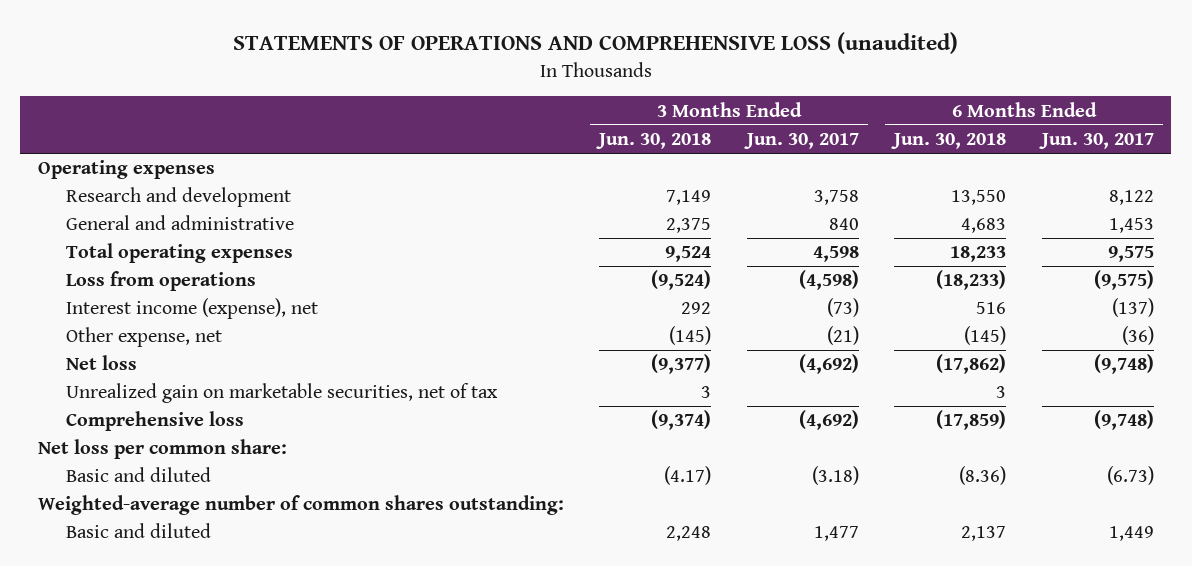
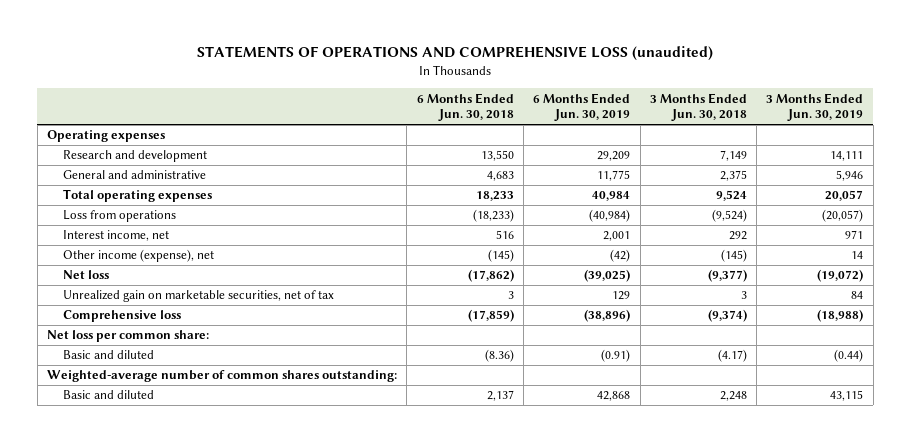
[743,133,859,150] Jun. 30, 2017 -> none
[1038,133,1154,150] Jun. 30, 2017 -> none
none -> [533,92,631,122] 6 Months Ended Jun. 30, 2019
none -> [766,92,864,122] 3 Months Ended Jun. 30, 2019
[65,298,318,320] Interest income (expense), net -> [63,230,170,242] Interest income, net
[65,327,222,348] Other expense, net -> [63,249,215,263] Other income (expense), net

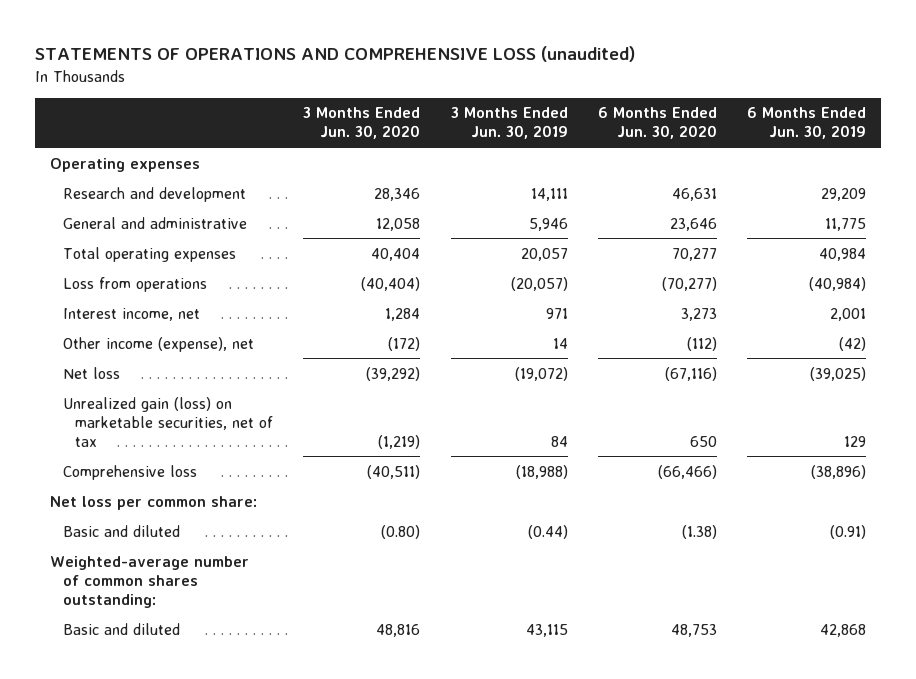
[416,92,514,122] 6 Months Ended Jun. 30, 2018 -> none
[649,92,747,122] 3 Months Ended Jun. 30, 2018 -> none
none -> [303,107,421,140] 3 Months Ended Jun. 30, 2020
none -> [597,107,717,140] 6 Months Ended Jun. 30, 2020
[63,290,335,303] Unrealized gain on marketable securities, net of tax -> [62,396,274,447] Unrealized gain (loss) on marketable securities, net of tax

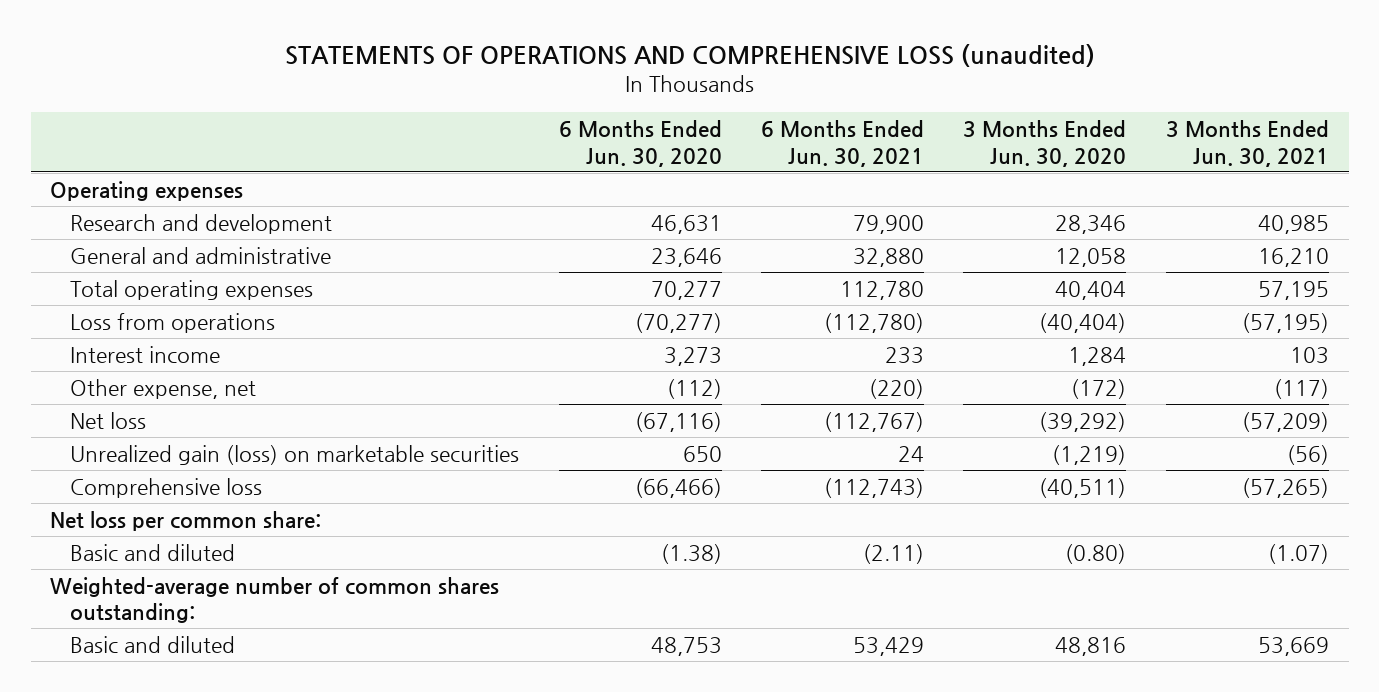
[450,107,568,140] 3 Months Ended Jun. 30, 2019 -> none
[747,107,867,140] 6 Months Ended Jun. 30, 2019 -> none
none -> [761,120,925,167] 6 Months Ended Jun. 30, 2021
none -> [1165,120,1329,167] 3 Months Ended Jun. 30, 2021
[62,307,200,321] Interest income, net -> [70,345,221,363] Interest income
[62,336,254,352] Other income (expense), net -> [70,378,257,399] Other expense, net
[62,396,274,447] Unrealized gain (loss) on marketable securities, net of tax -> [70,444,520,465] Unrealized gain (loss) on marketable securities

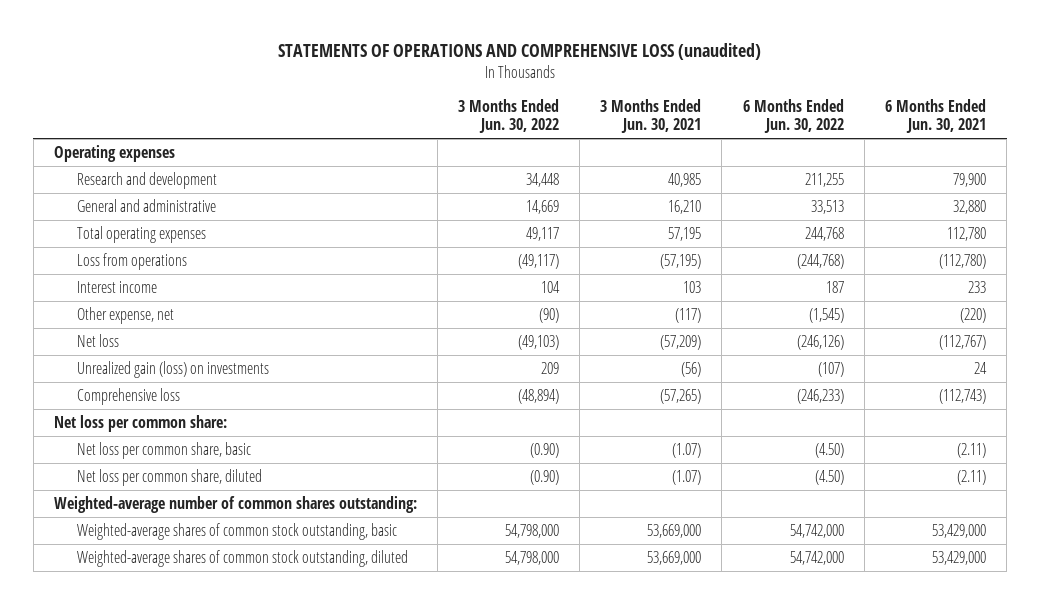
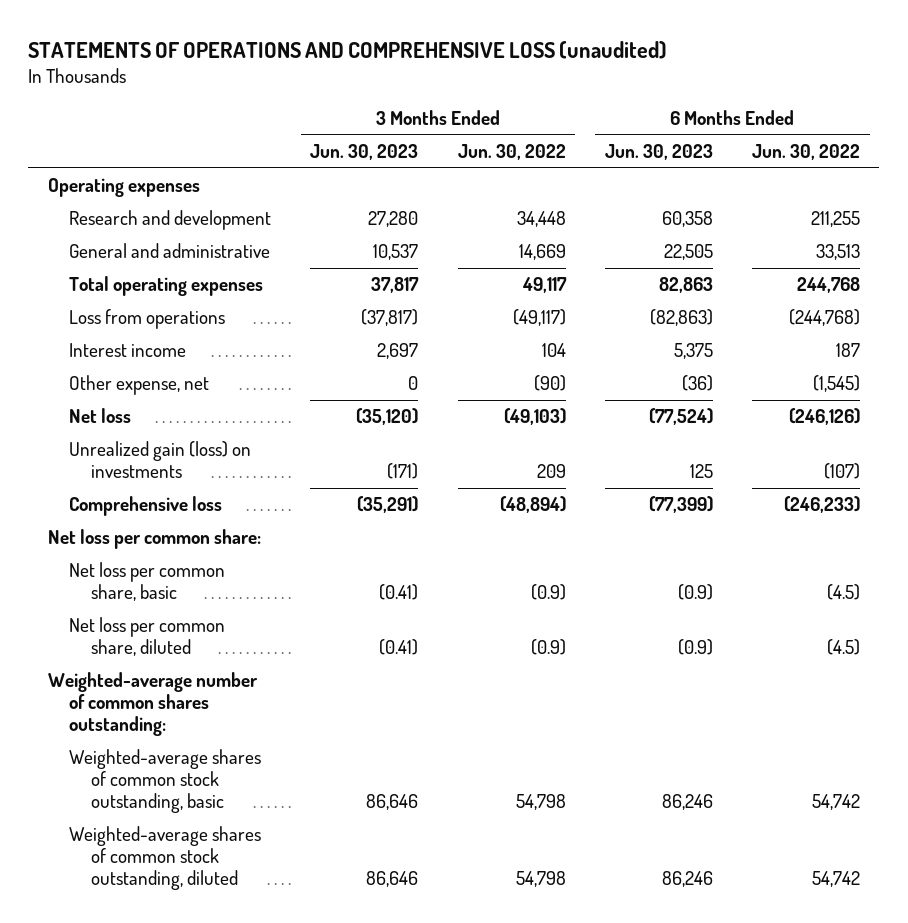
[600,99,702,134] 3 Months Ended Jun. 30, 2021 -> none
[884,99,986,134] 6 Months Ended Jun. 30, 2021 -> none
none -> [310,144,419,161] Jun. 30, 2023
none -> [604,144,713,161] Jun. 30, 2023
[529,443,559,459] (0.90) -> [530,584,566,601] (0.9)
[814,443,844,459] (4.50) -> [826,584,860,601] (4.5)
[529,470,559,486] (0.90) -> [530,639,566,656] (0.9)
[814,470,844,486] (4.50) -> [826,639,860,656] (4.5)
[504,524,559,539] 54,798,000 -> [515,794,566,811] 54,798
[789,524,844,539] 54,742,000 -> [811,794,860,811] 54,742
[504,551,559,566] 54,798,000 -> [515,871,566,888] 54,798
[789,551,844,566] 54,742,000 -> [811,871,860,888] 54,742

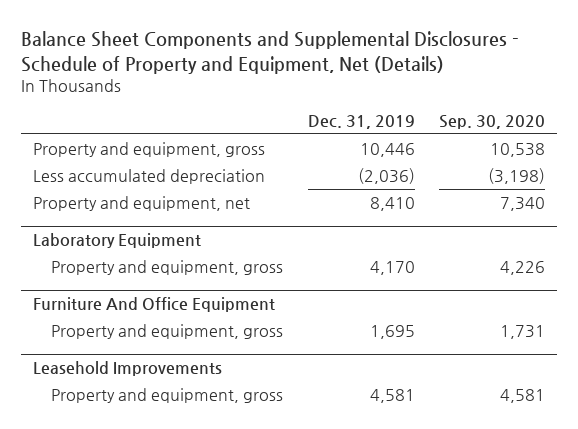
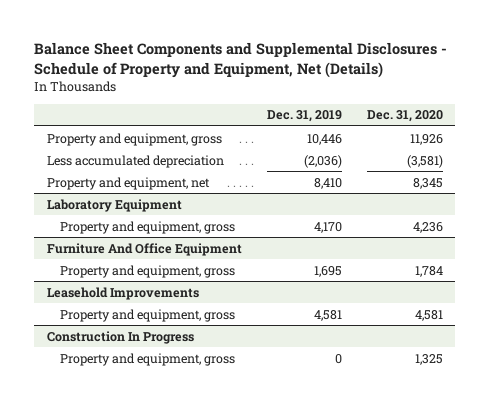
[438,114,545,129] Sep. 30, 2020 -> none
none -> [366,110,443,123] Dec. 31, 2020
none -> [46,330,194,344] Construction In Progress
none -> [59,352,235,366] Property and equipment, gross

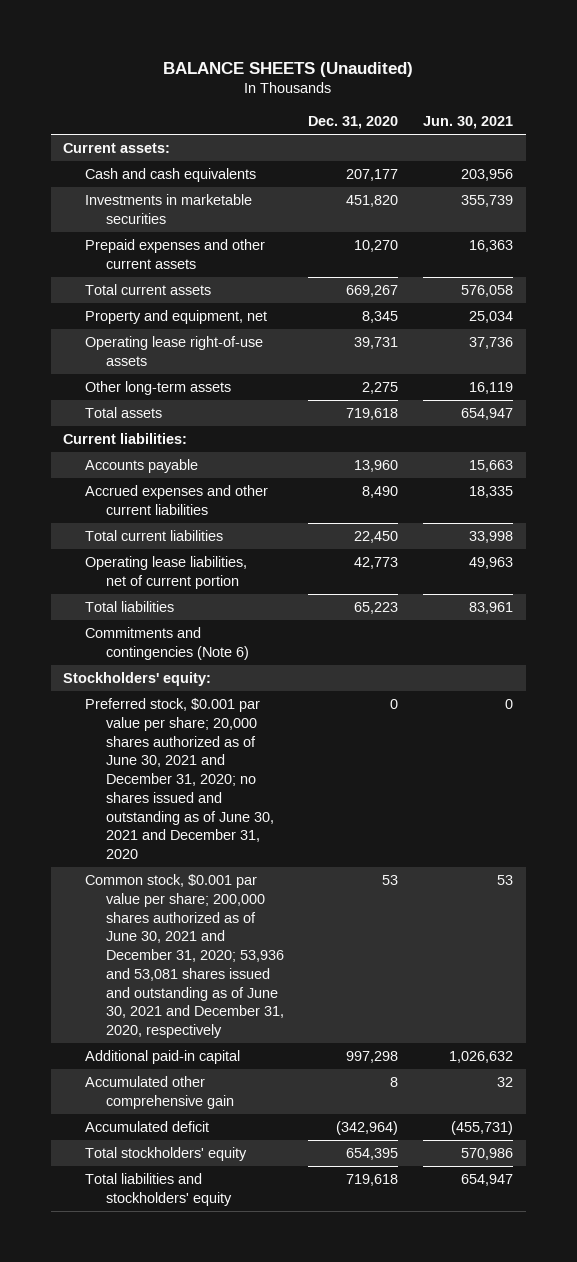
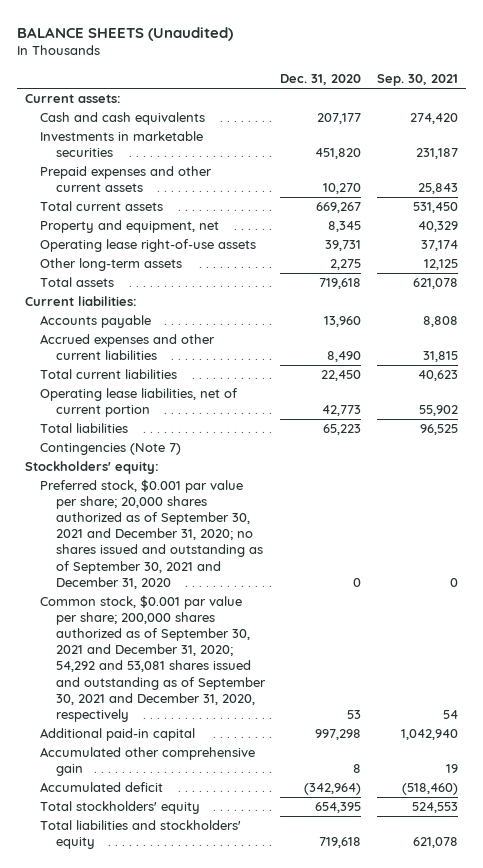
[423,116,514,130] Jun. 30, 2021 -> none
none -> [376,74,458,87] Sep. 30, 2021
[84,627,249,660] Commitments and contingencies (Note 6) -> [40,443,182,456] Contingencies (Note 7)
[84,698,274,859] Preferred stock, $0.001 par value per share; 20,000 shares authorized as of June 30, 2021 and December 31, 2020; no shares issued and outstanding as of June 30, 2021 and December 31, 2020 -> [40,479,263,589] Preferred stock, $0.001 par value per share; 20,000 shares authorized as of September 30, 2021 and December 31, 2020; no shares issued and outstanding as of September 30, 2021 and December 31, 2020
[84,874,284,1038] Common stock, $0.001 par value per share; 200,000 shares authorized as of June 30, 2021 and December 31, 2020; 53,936 and 53,081 shares issued and outstanding as of June 30, 2021 and December 31, 2020, respectively -> [40,595,266,722] Common stock, $0.001 par value per share; 200,000 shares authorized as of September 30, 2021 and December 31, 2020; 54,292 and 53,081 shares issued and outstanding as of September 30, 2021 and December 31, 2020, respectively

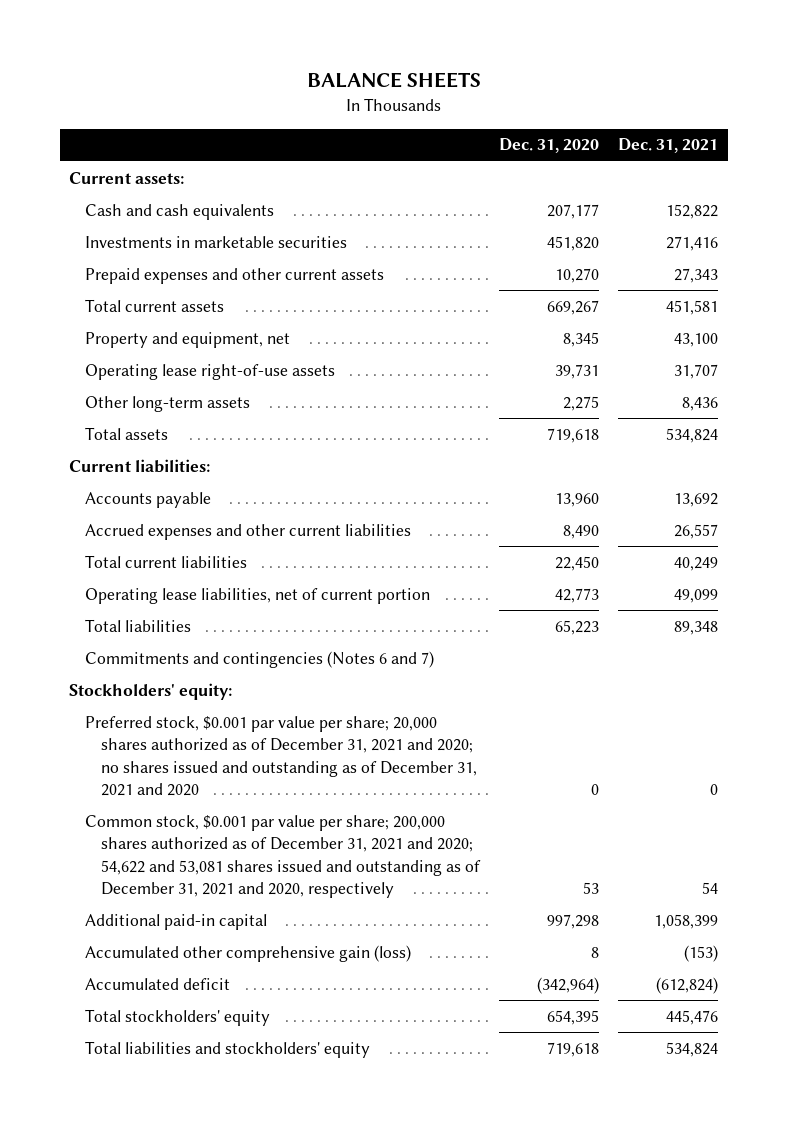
[17,26,234,41] BALANCE SHEETS (Unaudited) -> [306,72,481,89] BALANCE SHEETS
[376,74,458,87] Sep. 30, 2021 -> none
none -> [618,138,719,154] Dec. 31, 2021
[40,443,182,456] Contingencies (Note 7) -> [85,650,435,668] Commitments and contingencies (Notes 6 and 7)
[40,479,263,589] Preferred stock, $0.001 par value per share; 20,000 shares authorized as of September 30, 2021 and December 31, 2020; no shares issued and outstanding as of September 30, 2021 and December 31, 2020 -> [85,715,477,796] Preferred stock, $0.001 par value per share; 20,000 shares authorized as of December 31, 2021 and 2020; no shares issued and outstanding as of December 31, 2021 and 2020
[40,595,266,722] Common stock, $0.001 par value per share; 200,000 shares authorized as of September 30, 2021 and December 31, 2020; 54,292 and 53,081 shares issued and outstanding as of September 30, 2021 and December 31, 2020, respectively -> [85,814,481,898] Common stock, $0.001 par value per share; 200,000 shares authorized as of December 31, 2021 and 2020; 54,622 and 53,081 shares issued and outstanding as of December 31, 2021 and 2020, respectively
[40,747,256,777] Accumulated other comprehensive gain -> [85,944,412,962] Accumulated other comprehensive gain (loss)

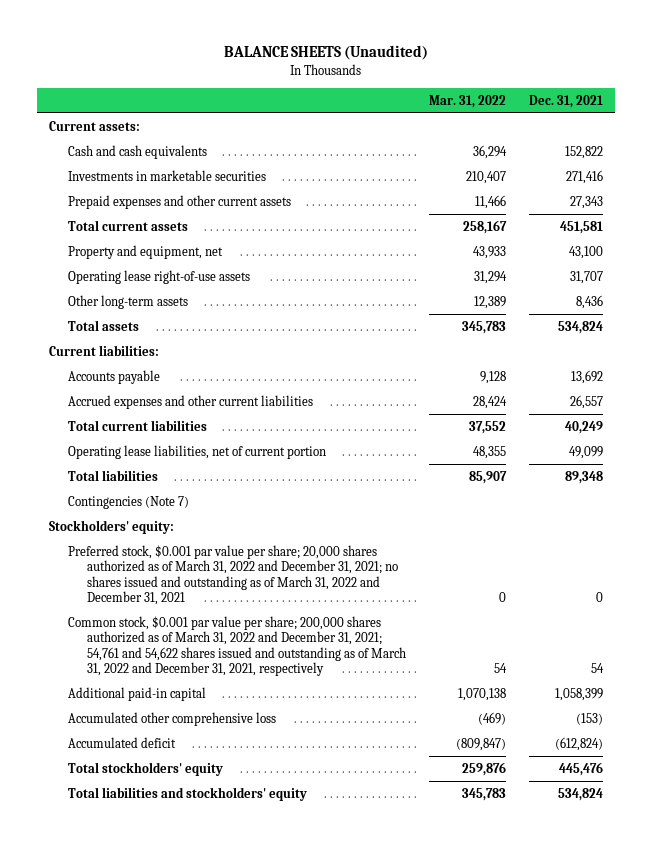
[306,72,481,89] BALANCE SHEETS -> [224,45,429,61] BALANCE SHEETS (Unaudited)
[499,138,600,154] Dec. 31, 2020 -> none
none -> [428,94,506,108] Mar. 31, 2022
[85,650,435,668] Commitments and contingencies (Notes 6 and 7) -> [67,495,189,509] Contingencies (Note 7)
[85,715,477,796] Preferred stock, $0.001 par value per share; 20,000 shares authorized as of December 31, 2021 and 2020; no shares issued and outstanding as of December 31, 2021 and 2020 -> [67,544,398,606] Preferred stock, $0.001 par value per share; 20,000 shares authorized as of March 31, 2022 and December 31, 2021; no shares issued and outstanding as of March 31, 2022 and December 31, 2021
[85,814,481,898] Common stock, $0.001 par value per share; 200,000 shares authorized as of December 31, 2021 and 2020; 54,622 and 53,081 shares issued and outstanding as of December 31, 2021 and 2020, respectively -> [67,615,406,677] Common stock, $0.001 par value per share; 200,000 shares authorized as of March 31, 2022 and December 31, 2021; 54,761 and 54,622 shares issued and outstanding as of March 31, 2022 and December 31, 2021, respectively
[85,944,412,962] Accumulated other comprehensive gain (loss) -> [67,711,276,726] Accumulated other comprehensive loss

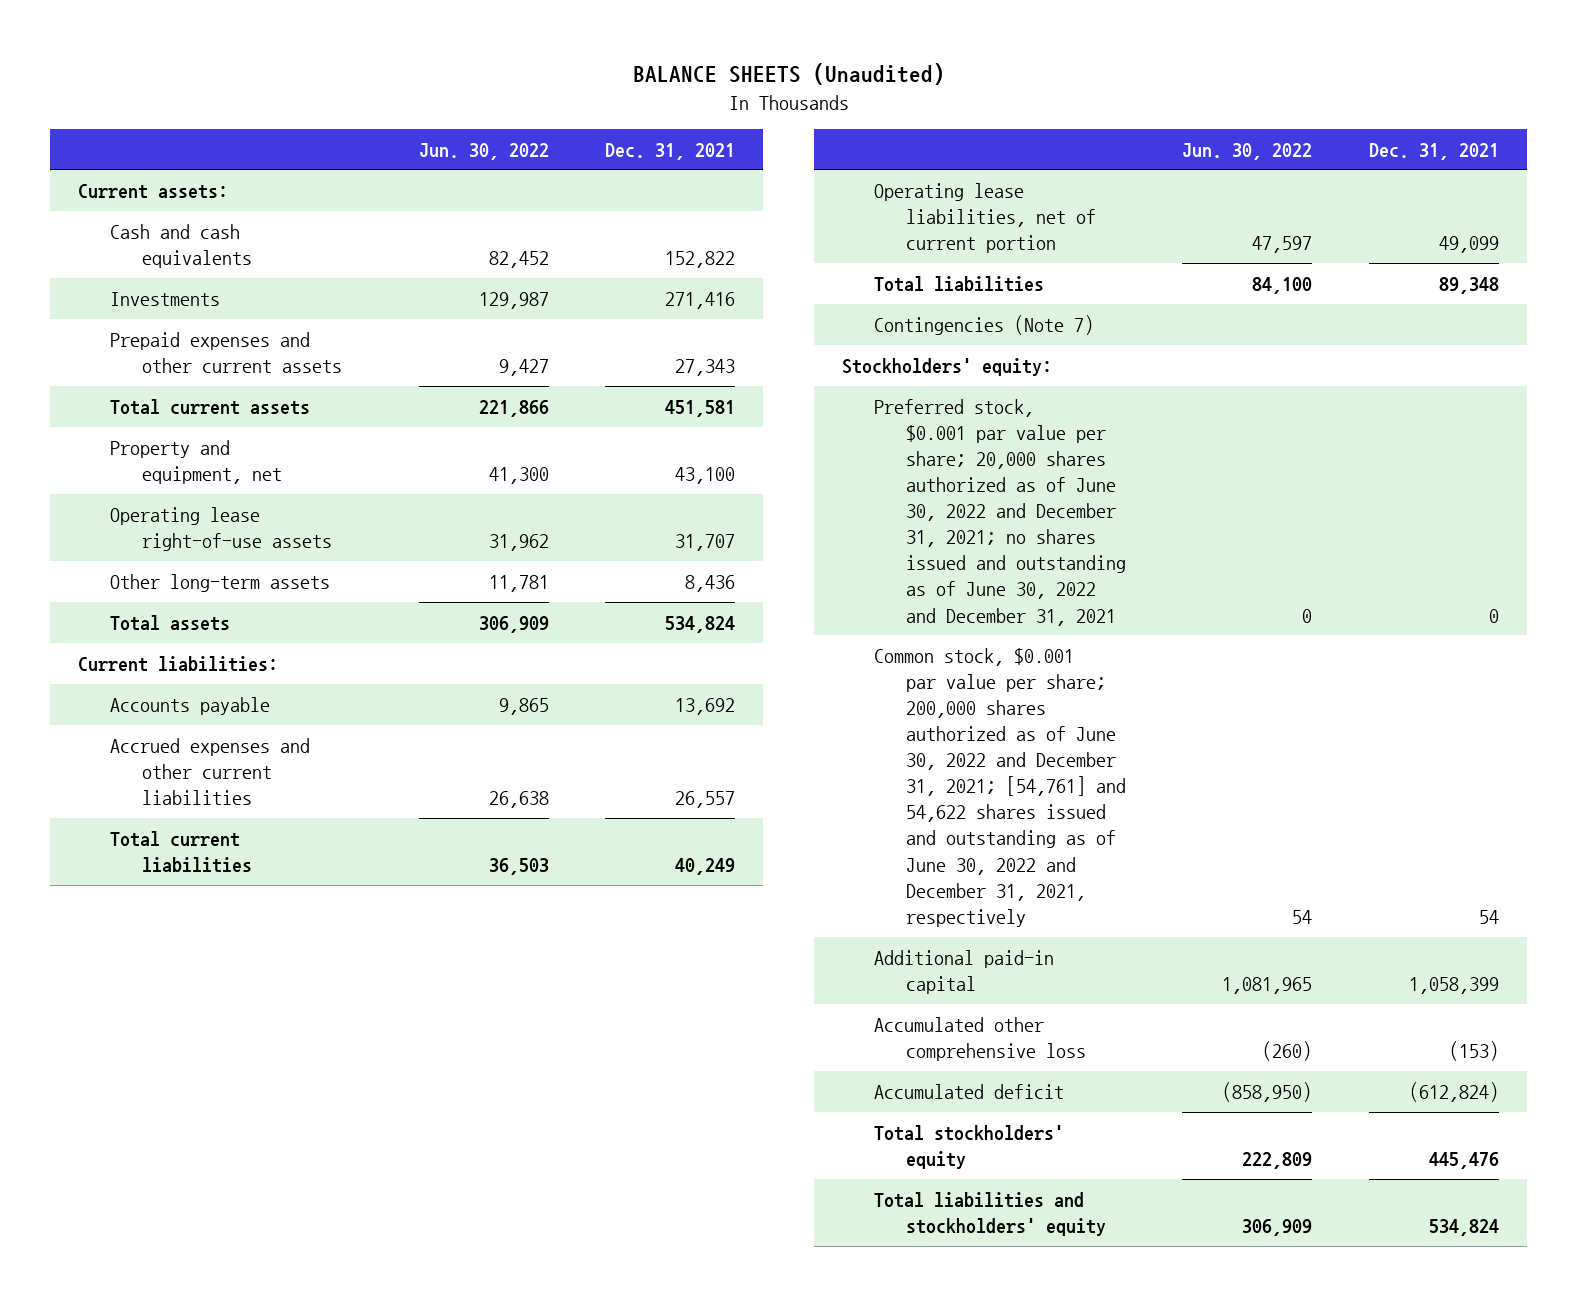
[428,94,506,108] Mar. 31, 2022 -> none
none -> [418,142,549,160] Jun. 30, 2022
[67,169,266,181] Investments in marketable securities -> [110,291,221,306] Investments
[67,544,398,606] Preferred stock, $0.001 par value per share; 20,000 shares authorized as of March 31, 2022 and December 31, 2021; no shares issued and outstanding as of March 31, 2022 and December 31, 2021 -> [873,398,1126,626] Preferred stock, $0.001 par value per share; 20,000 shares authorized as of June 30, 2022 and December 31, 2021; no shares issued and outstanding as of June 30, 2022 and December 31, 2021
[67,615,406,677] Common stock, $0.001 par value per share; 200,000 shares authorized as of March 31, 2022 and December 31, 2021; 54,761 and 54,622 shares issued and outstanding as of March 31, 2022 and December 31, 2021, respectively -> [873,647,1126,927] Common stock, $0.001 par value per share; 200,000 shares authorized as of June 30, 2022 and December 31, 2021; [54,761] and 54,622 shares issued and outstanding as of June 30, 2022 and December 31, 2021, respectively

